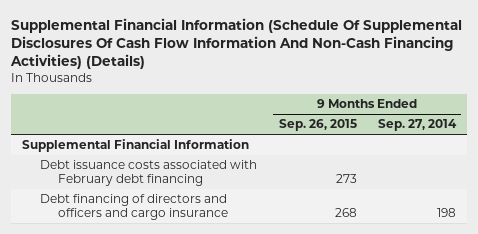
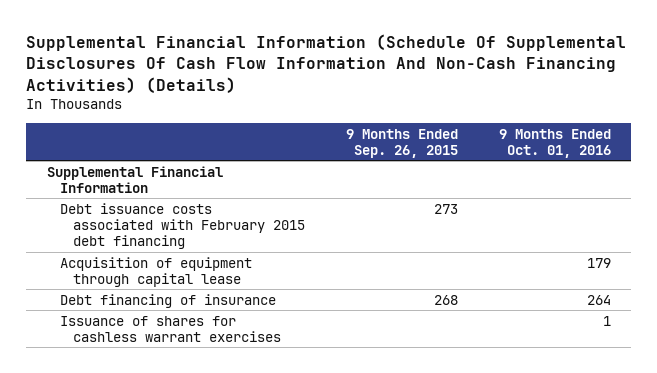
[378,119,458,132] Sep. 27, 2014 -> none
none -> [498,128,611,158] 9 Months Ended Oct. 01, 2016
[40,160,258,187] Debt issuance costs associated with February debt financing -> [59,202,306,250] Debt issuance costs associated with February 2015 debt financing
none -> [59,256,252,287] Acquisition of equipment through capital lease
[40,194,228,221] Debt financing of directors and officers and cargo insurance -> [59,293,276,308] Debt financing of insurance
none -> [59,315,282,342] Issuance of shares for cashless warrant exercises

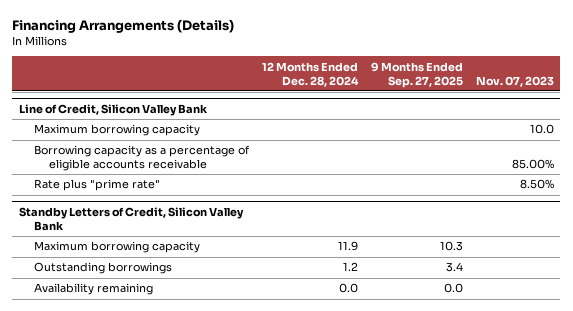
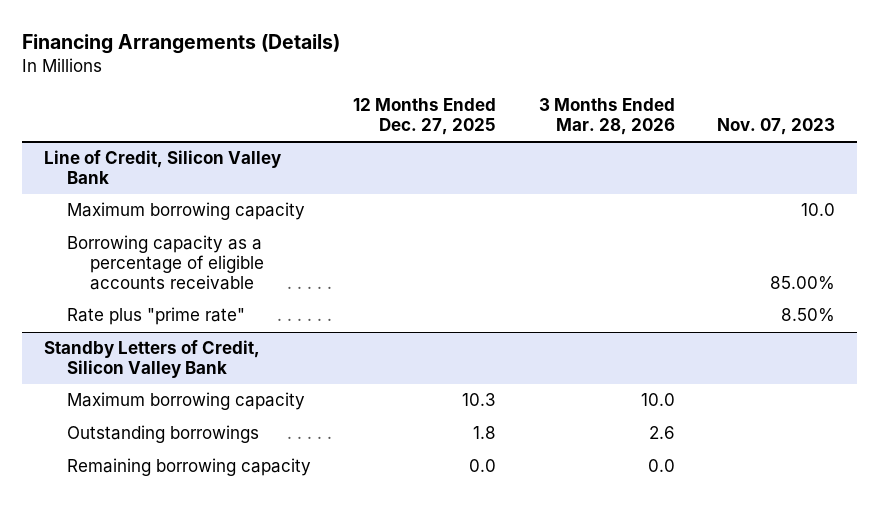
[262,61,360,87] 12 Months Ended Dec. 28, 2024 -> none
[370,61,463,88] 9 Months Ended Sep. 27, 2025 -> none
none -> [353,98,497,135] 12 Months Ended Dec. 27, 2025
none -> [538,98,675,135] 3 Months Ended Mar. 28, 2026
[34,283,154,296] Availability remaining -> [66,458,311,477] Remaining borrowing capacity

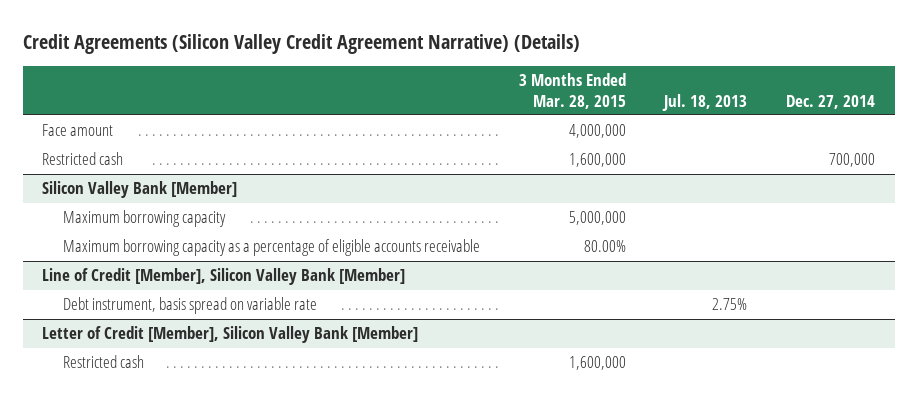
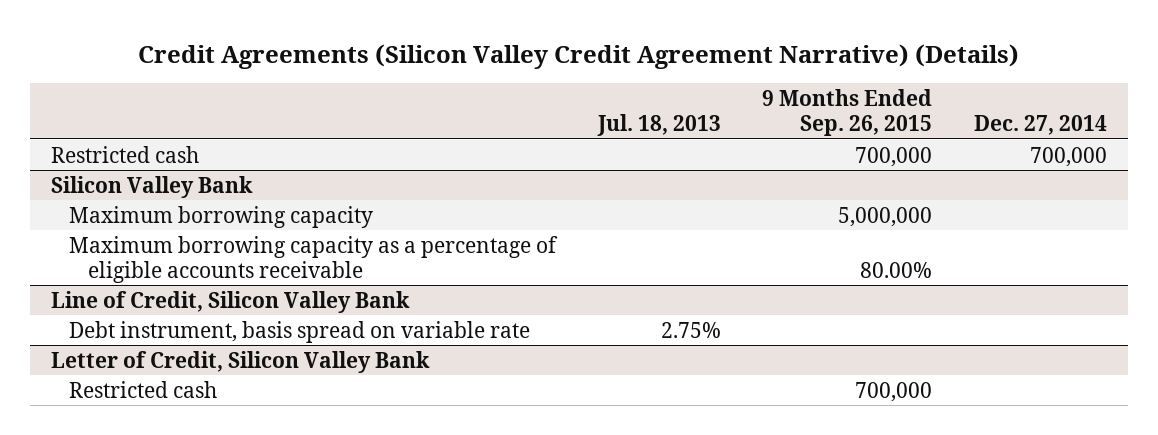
[518,73,626,109] 3 Months Ended Mar. 28, 2015 -> none
none -> [762,88,933,136] 9 Months Ended Sep. 26, 2015
[42,124,114,137] Face amount -> none
[42,181,238,199] Silicon Valley Bank [Member] -> [51,175,254,198] Silicon Valley Bank
[42,268,406,286] Line of Credit [Member], Silicon Valley Bank [Member] -> [51,290,411,313] Line of Credit, Silicon Valley Bank
[42,326,419,344] Letter of Credit [Member], Silicon Valley Bank [Member] -> [51,350,431,373] Letter of Credit, Silicon Valley Bank

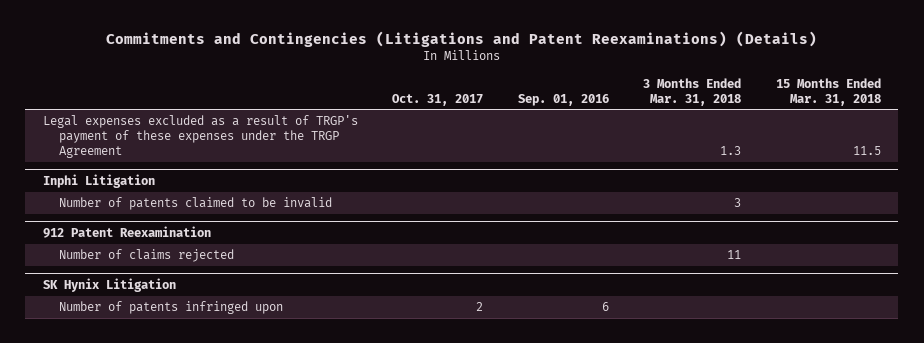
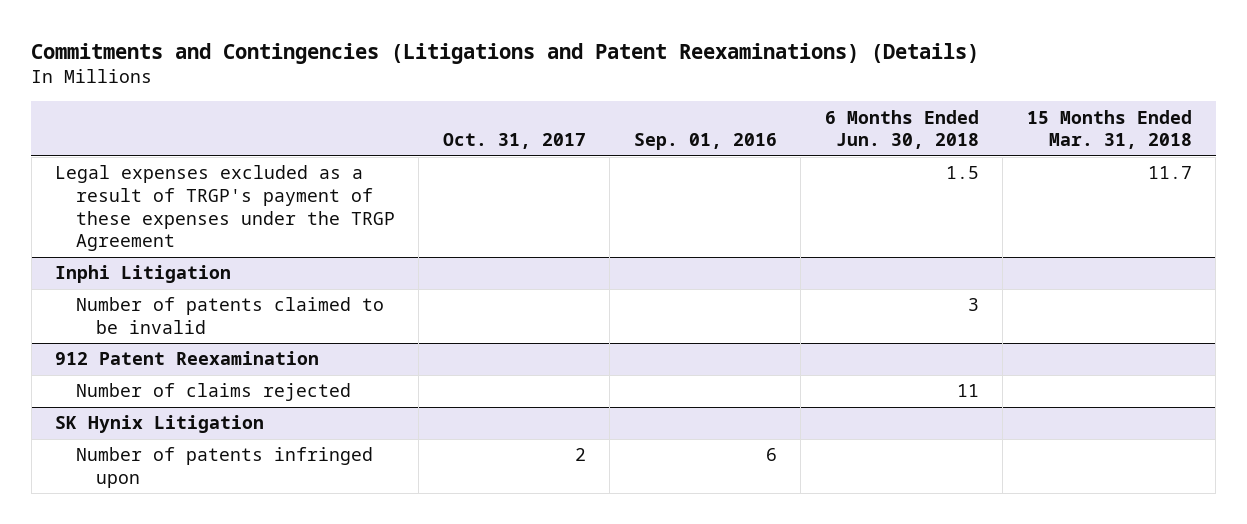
[643,77,742,106] 3 Months Ended Mar. 31, 2018 -> none
none -> [824,109,979,150] 6 Months Ended Jun. 30, 2018
[853,146,882,156] 11.5 -> [1147,166,1192,180] 11.7

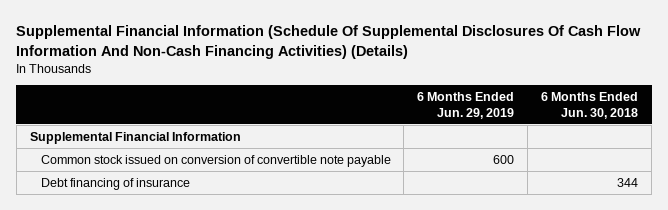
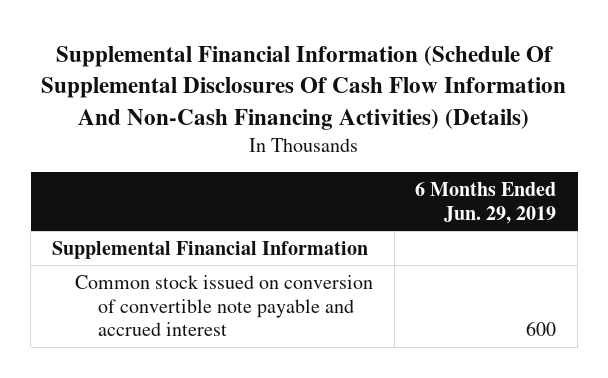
[541,92,639,119] 6 Months Ended Jun. 30, 2018 -> none
[40,178,190,191] Debt financing of insurance -> none
[40,155,391,168] Common stock issued on conversion of convertible note payable -> [75,274,374,337] Common stock issued on conversion of convertible note payable and accrued interest

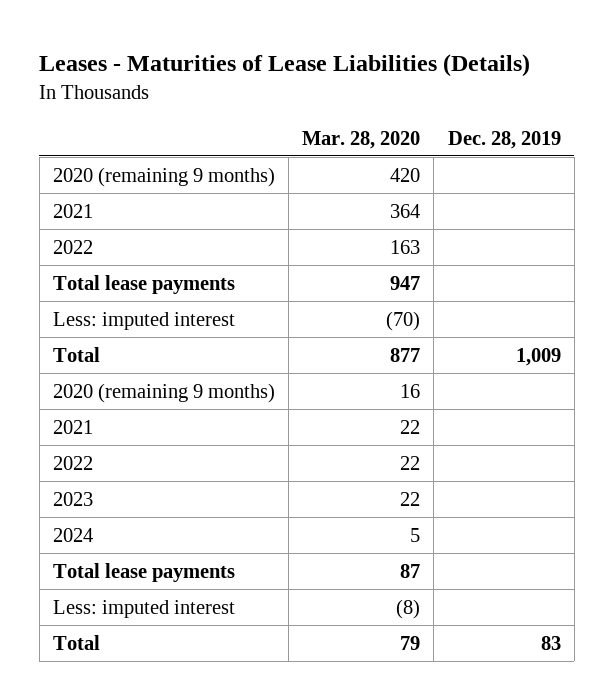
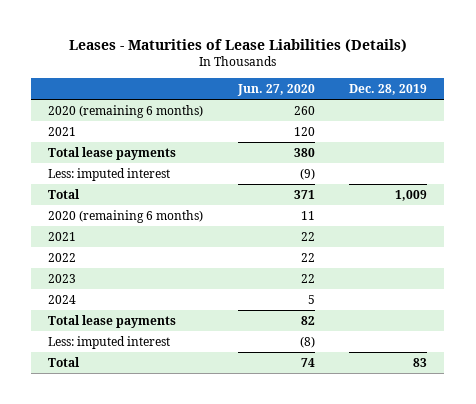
[302,130,421,149] Mar. 28, 2020 -> none
none -> [236,84,315,97] Jun. 27, 2020
[52,166,275,187] 2020 (remaining 9 months) -> [48,104,204,118] 2020 (remaining 6 months)
[52,239,93,254] 2022 -> none
[52,382,275,403] 2020 (remaining 9 months) -> [48,209,204,223] 2020 (remaining 6 months)

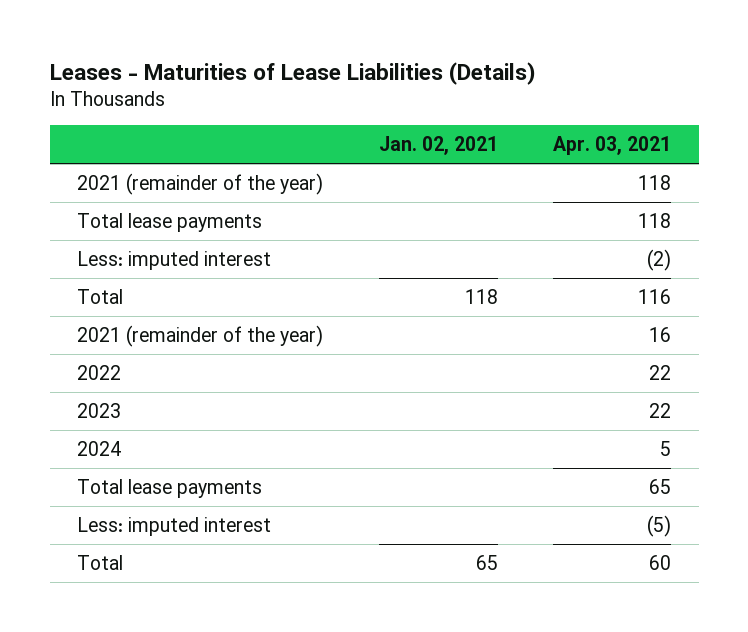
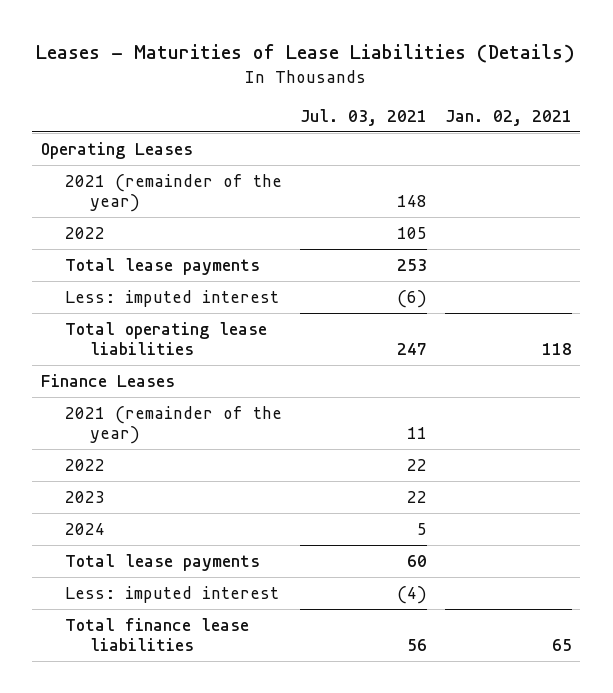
[552,136,671,156] Apr. 03, 2021 -> none
none -> [299,108,427,126] Jul. 03, 2021
none -> [41,141,194,159] Operating Leases
none -> [65,226,106,239] 2022
[77,288,124,304] Total -> [65,321,268,355] Total operating lease liabilities
none -> [41,373,176,387] Finance Leases
[77,554,124,570] Total -> [65,617,250,651] Total finance lease liabilities

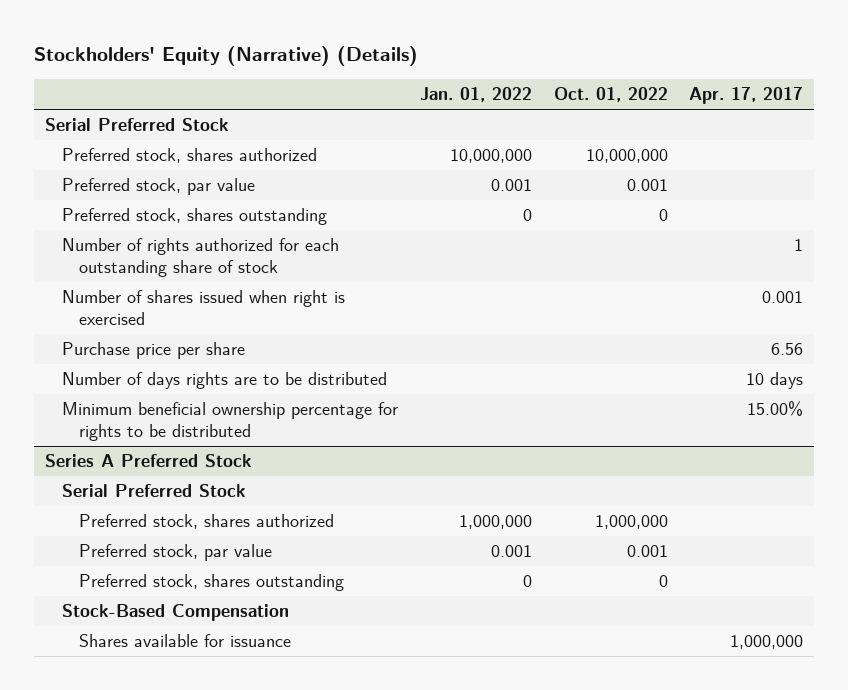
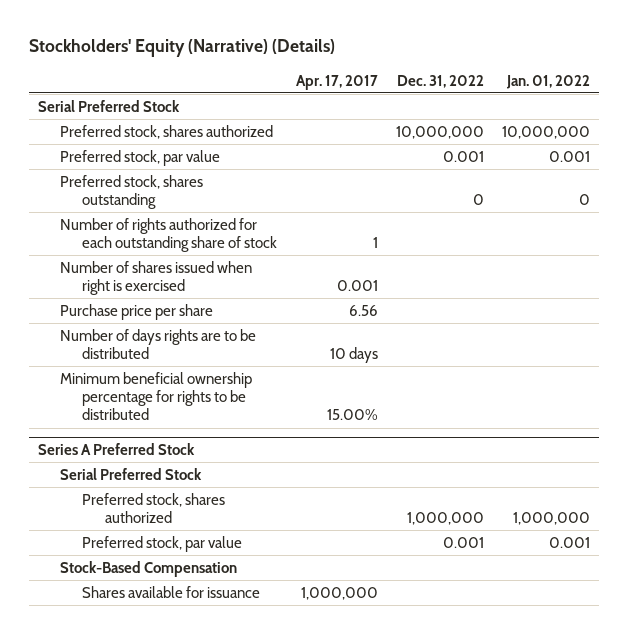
[553,87,668,103] Oct. 01, 2022 -> none
none -> [396,74,484,88] Dec. 31, 2022
[79,574,345,592] Preferred stock, shares outstanding -> none

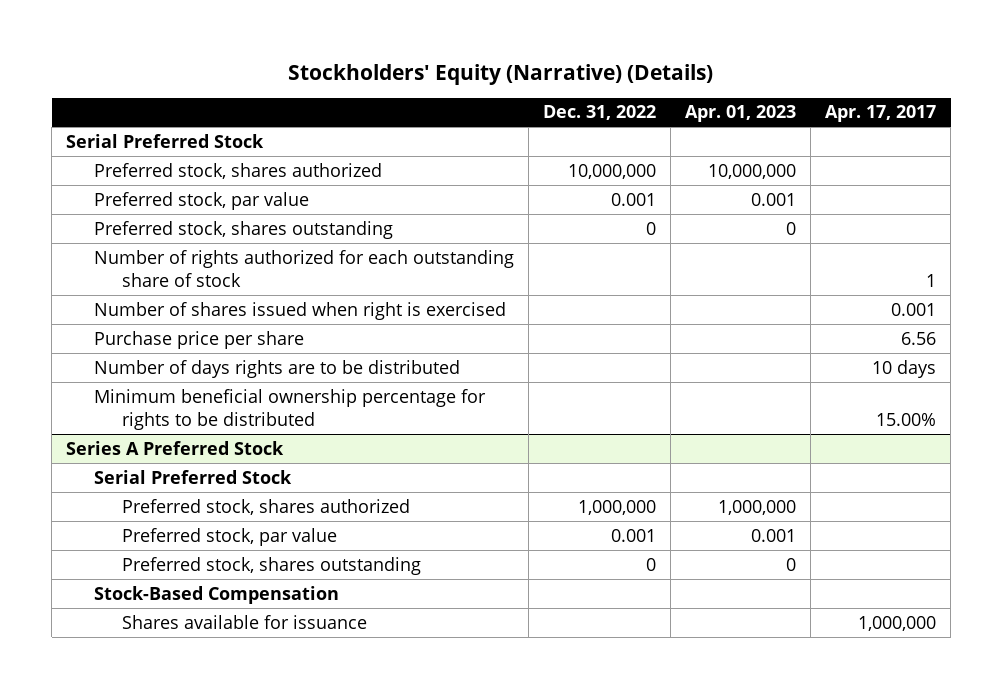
[506,74,591,89] Jan. 01, 2022 -> none
none -> [685,105,797,123] Apr. 01, 2023
none -> [122,556,422,575] Preferred stock, shares outstanding

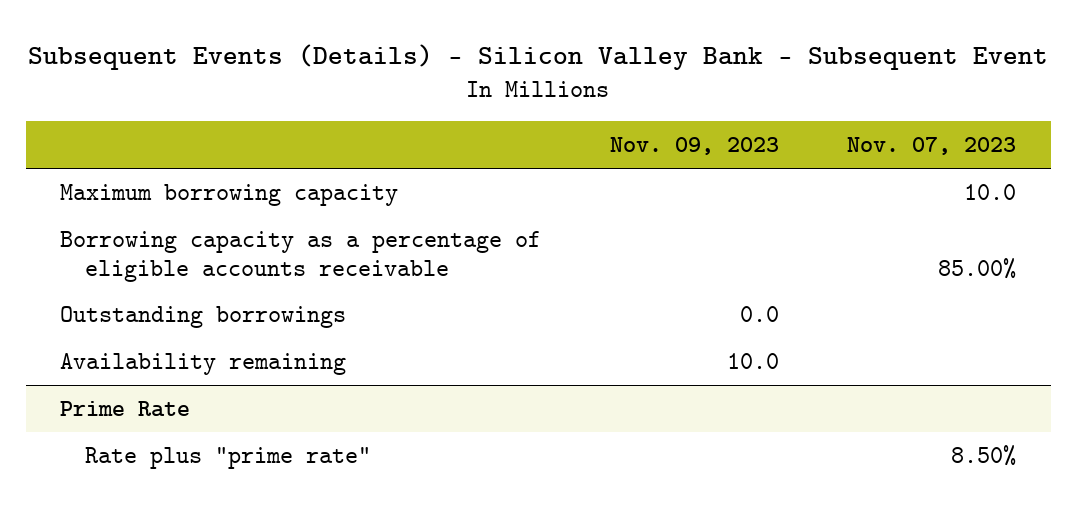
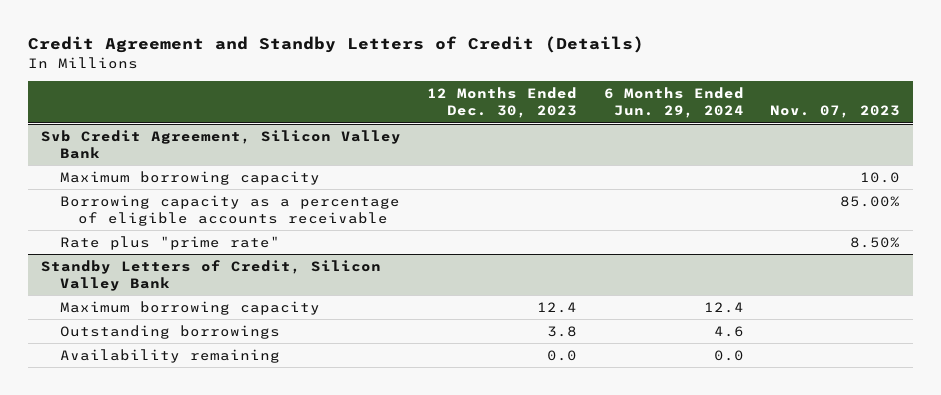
[28,43,1049,70] Subsequent Events (Details) - Silicon Valley Bank - Subsequent Event -> [28,36,645,54] Credit Agreement and Standby Letters of Credit (Details)
[609,137,779,156] Nov. 09, 2023 -> none
none -> [427,87,578,119] 12 Months Ended Dec. 30, 2023
none -> [603,87,744,119] 6 Months Ended Jun. 29, 2024
none -> [41,129,402,159] Svb Credit Agreement, Silicon Valley Bank
[60,305,347,328] Outstanding borrowings -> none
[60,352,347,375] Availability remaining -> none
[60,400,191,417] Prime Rate -> none
[84,446,371,469] Rate plus "prime rate" -> none
none -> [59,235,280,250] Rate plus "prime rate"
none -> [41,259,382,291] Standby Letters of Credit, Silicon Valley Bank
none -> [59,300,320,315] Maximum borrowing capacity
none -> [59,324,280,339] Outstanding borrowings
none -> [59,348,280,363] Availability remaining

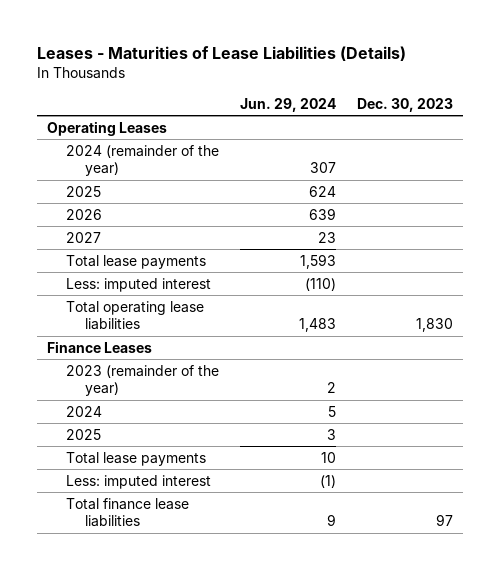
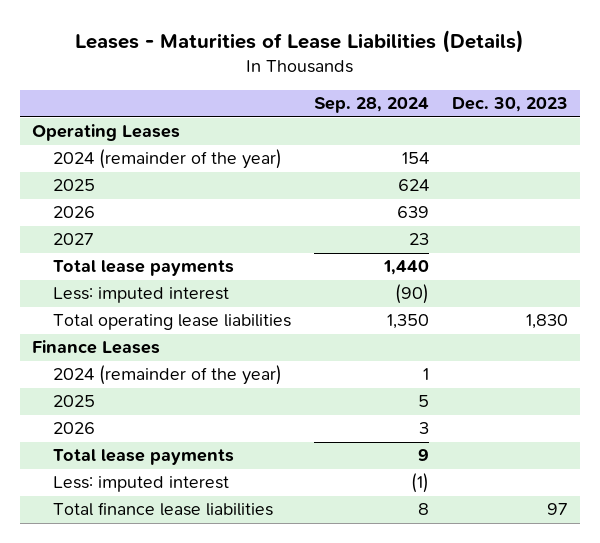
[239,97,336,112] Jun. 29, 2024 -> none
none -> [313,97,429,114] Sep. 28, 2024
[66,405,103,417] 2024 -> none
[66,364,220,397] 2023 (remainder of the year) -> [52,365,282,386] 2024 (remainder of the year)
none -> [52,422,95,435] 2026

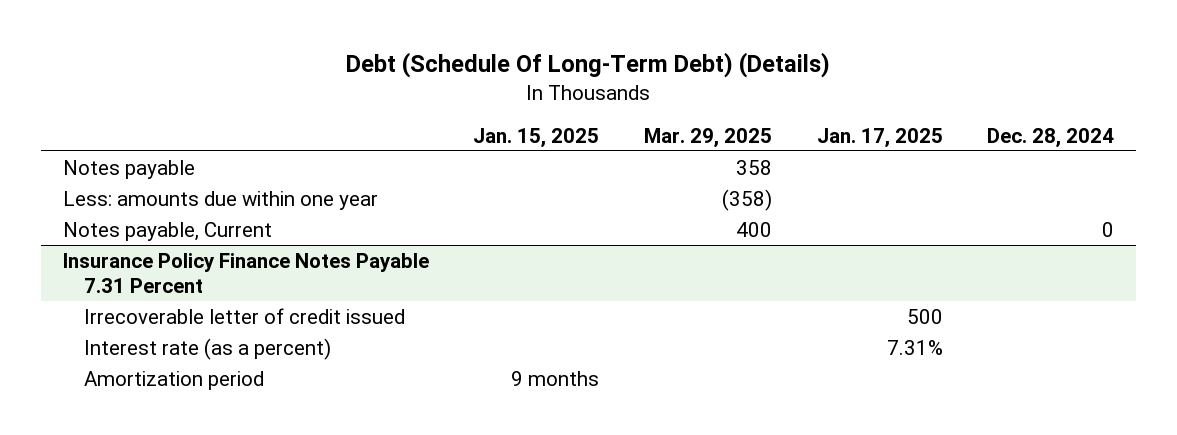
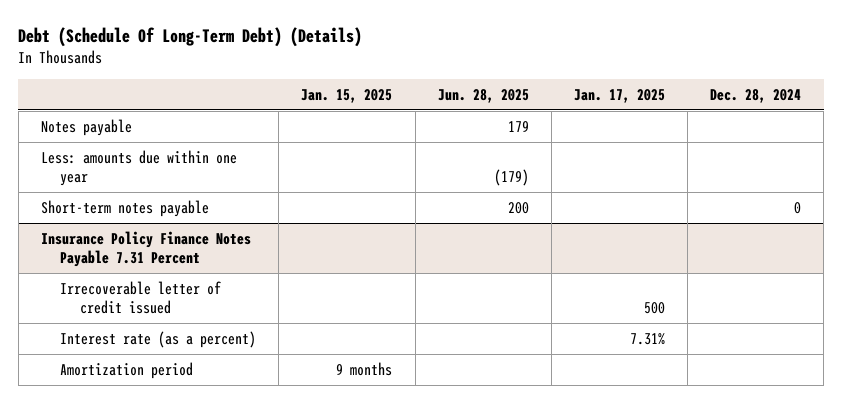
[643,127,772,148] Mar. 29, 2025 -> none
none -> [437,88,529,103] Jun. 28, 2025
[62,221,272,241] Notes payable, Current -> [40,199,209,217] Short-term notes payable

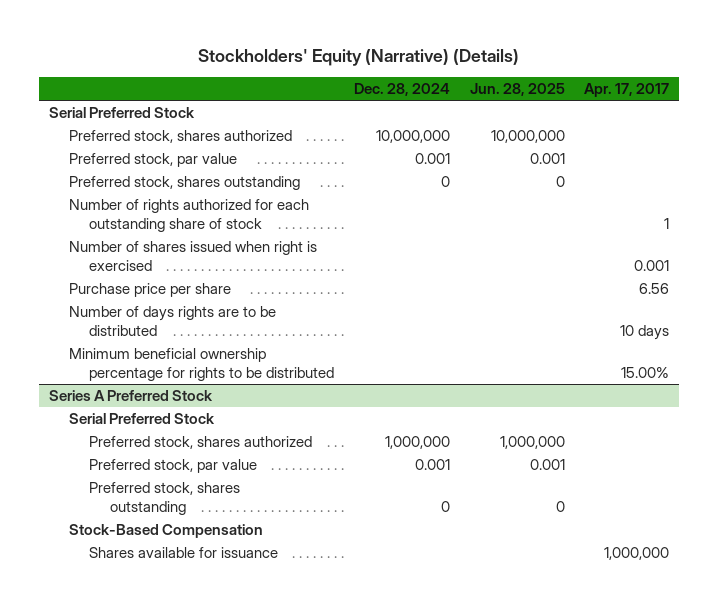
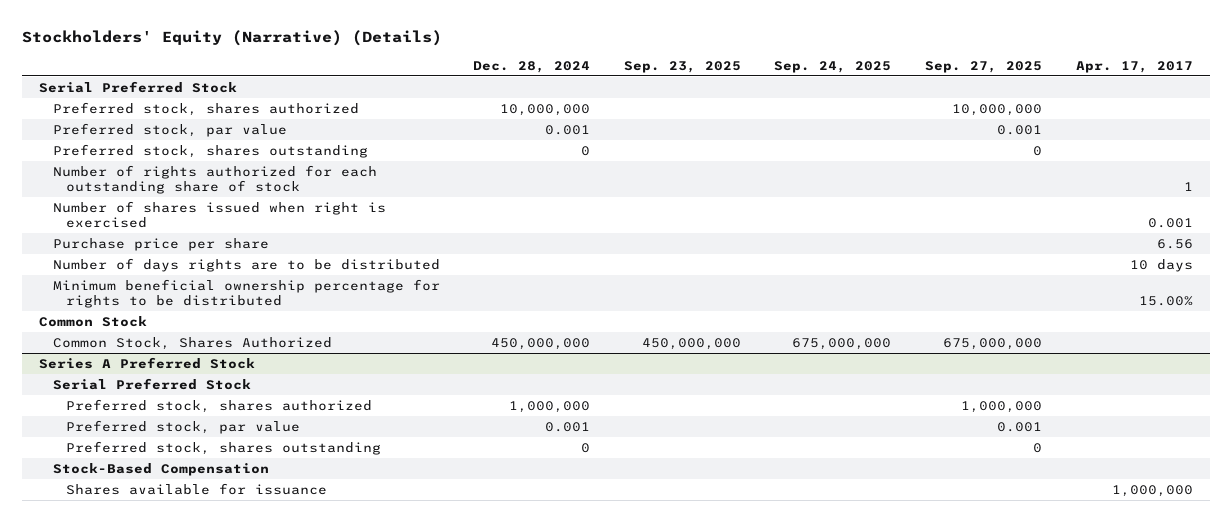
[469,83,565,97] Jun. 28, 2025 -> none
none -> [623,60,741,73] Sep. 23, 2025
none -> [774,60,892,73] Sep. 24, 2025
none -> [925,60,1043,73] Sep. 27, 2025
none -> [39,315,148,327] Common Stock
none -> [52,336,332,350] Common Stock, Shares Authorized

